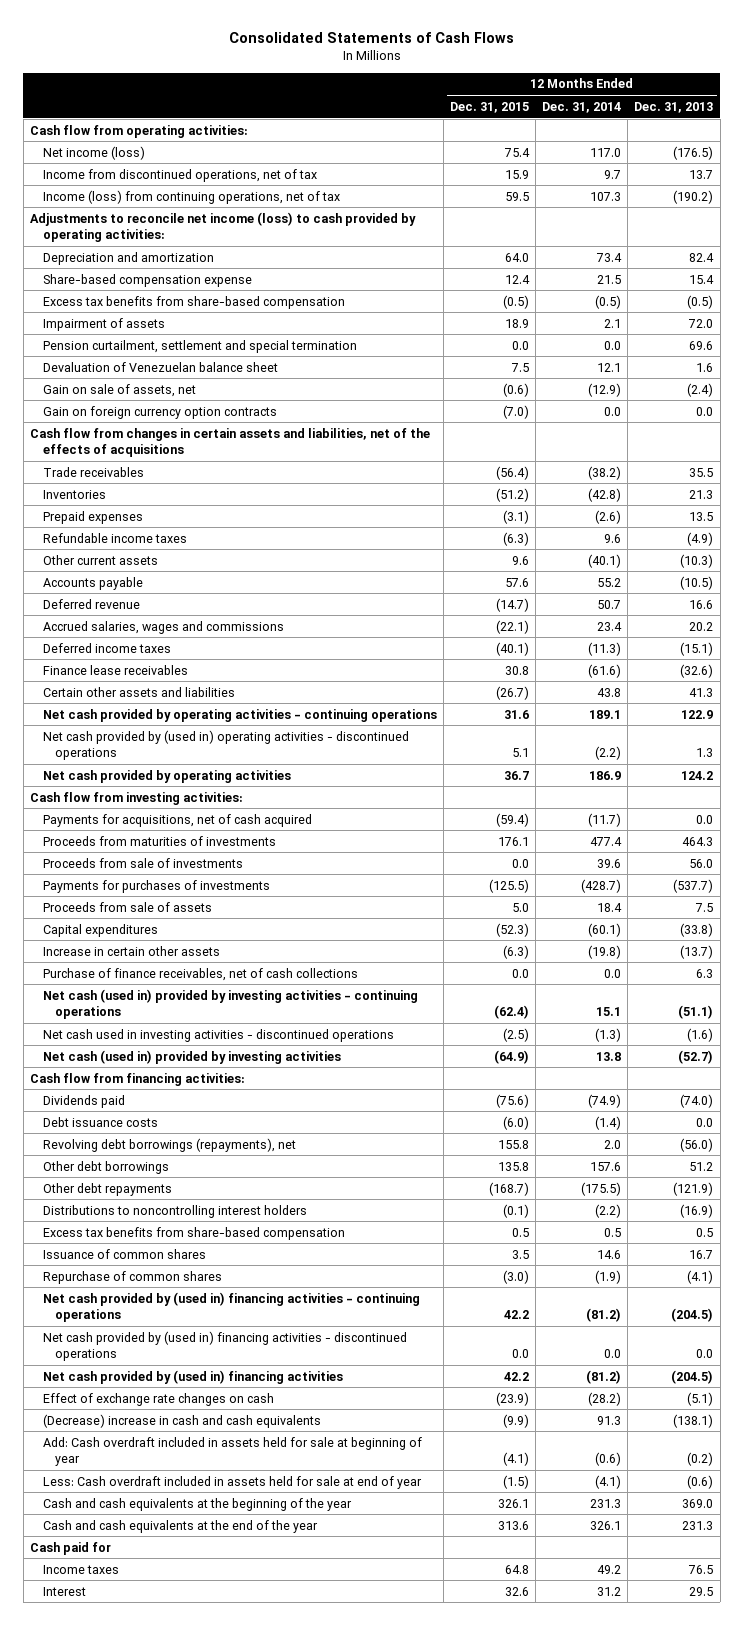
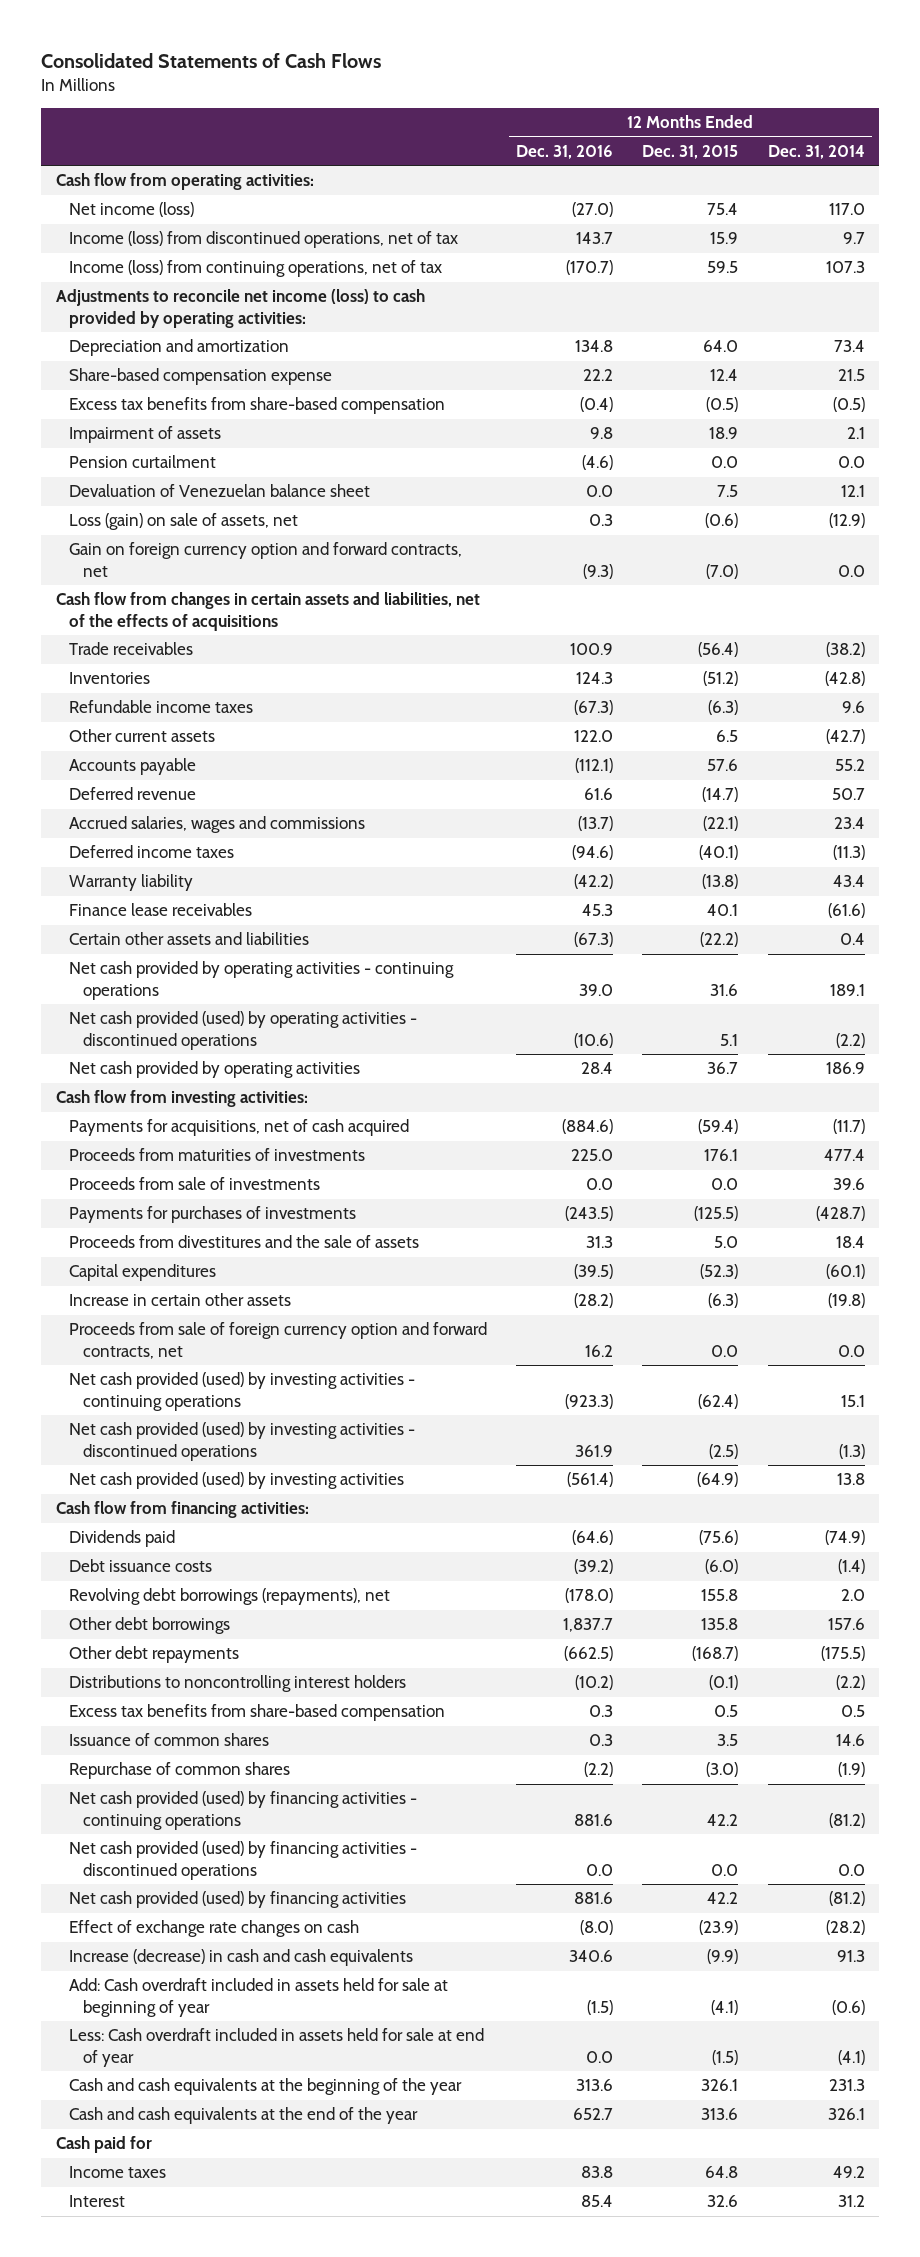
[634,101,714,113] Dec. 31, 2013 -> none
none -> [516,145,614,160] Dec. 31, 2016
[42,168,317,182] Income from discontinued operations, net of tax -> [69,231,459,249] Income (loss) from discontinued operations, net of tax
[42,339,357,353] Pension curtailment, settlement and special termination -> [69,455,217,469] Pension curtailment
[42,383,196,397] Gain on sale of assets, net -> [69,513,299,531] Loss (gain) on sale of assets, net
[42,405,277,419] Gain on foreign currency option contracts -> [69,542,463,578] Gain on foreign currency option and forward contracts, net
[42,510,143,524] Prepaid expenses -> none
[511,555,529,565] 9.6 -> [716,730,739,743] 6.5
[588,553,622,568] (40.1) -> [825,729,865,745] (42.7)
none -> [69,874,194,892] Warranty liability
[504,665,529,675] 30.8 -> [707,904,739,917] 40.1
[495,685,529,700] (26.7) -> [700,932,739,948] (22.2)
[597,687,622,697] 43.8 -> [839,933,865,946] 0.4
[42,729,409,761] Net cash provided by (used in) operating activities - discontinued operations -> [69,1011,418,1051] Net cash provided (used) by operating activities - discontinued operations
[42,901,212,912] Proceeds from sale of assets -> [69,1235,420,1249] Proceeds from divestitures and the sale of assets
[42,967,358,981] Purchase of finance receivables, net of cash collections -> none
none -> [69,1322,488,1360] Proceeds from sale of foreign currency option and forward contracts, net
[42,988,418,1020] Net cash (used in) provided by investing activities - continuing operations -> [69,1372,416,1412] Net cash provided (used) by investing activities - continuing operations
[42,1028,394,1042] Net cash used in investing activities - discontinued operations -> [69,1422,416,1462] Net cash provided (used) by investing activities - discontinued operations
[42,1049,341,1064] Net cash (used in) provided by investing activities -> [69,1472,405,1490] Net cash provided (used) by investing activities
[42,1291,420,1323] Net cash provided by (used in) financing activities - continuing operations -> [69,1791,418,1831] Net cash provided (used) by financing activities - continuing operations
[42,1330,407,1362] Net cash provided by (used in) financing activities - discontinued operations -> [69,1841,418,1881] Net cash provided (used) by financing activities - discontinued operations
[42,1369,343,1384] Net cash provided by (used in) financing activities -> [69,1891,407,1909] Net cash provided (used) by financing activities
[42,1413,321,1428] (Decrease) increase in cash and cash equivalents -> [69,1949,414,1967] Increase (decrease) in cash and cash equivalents

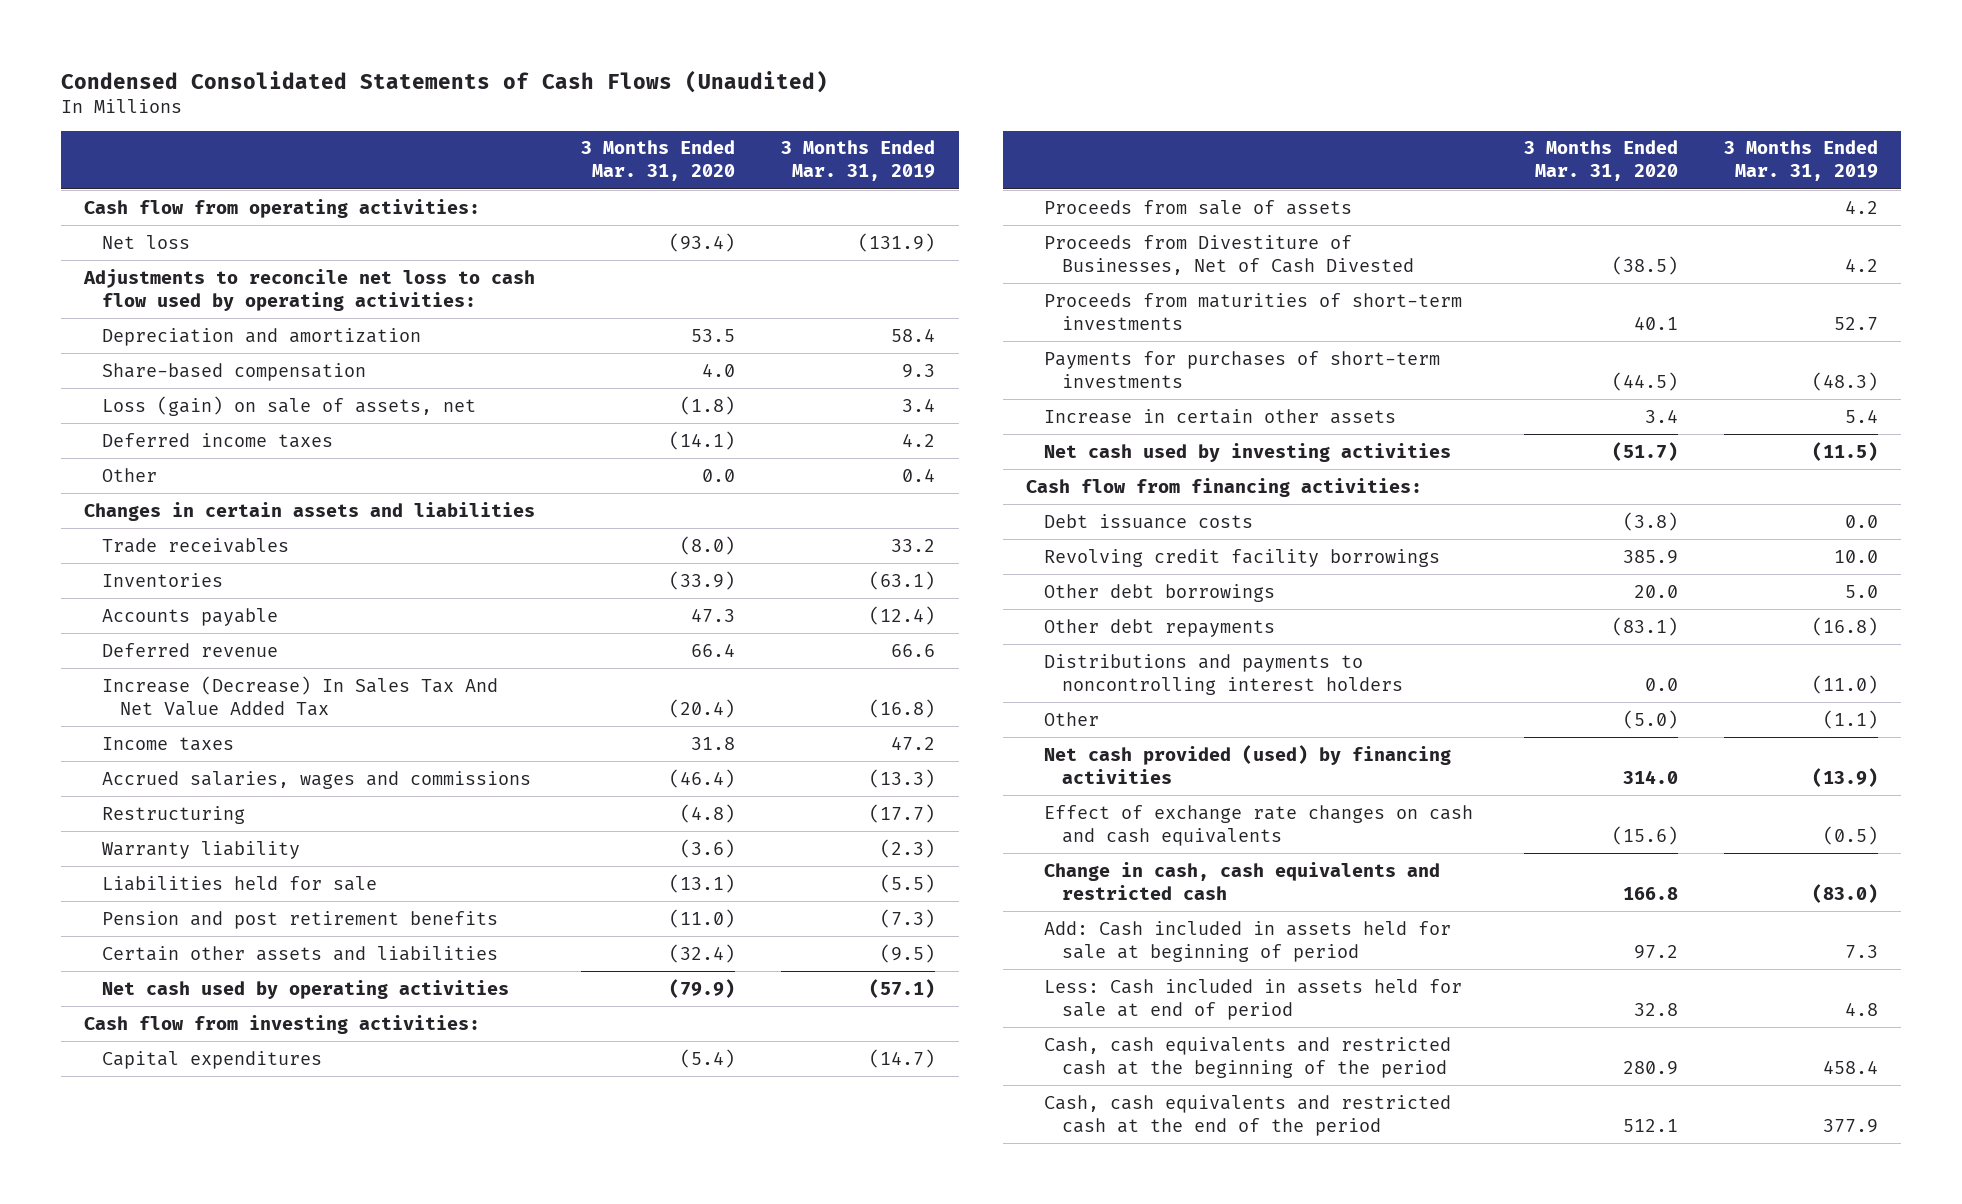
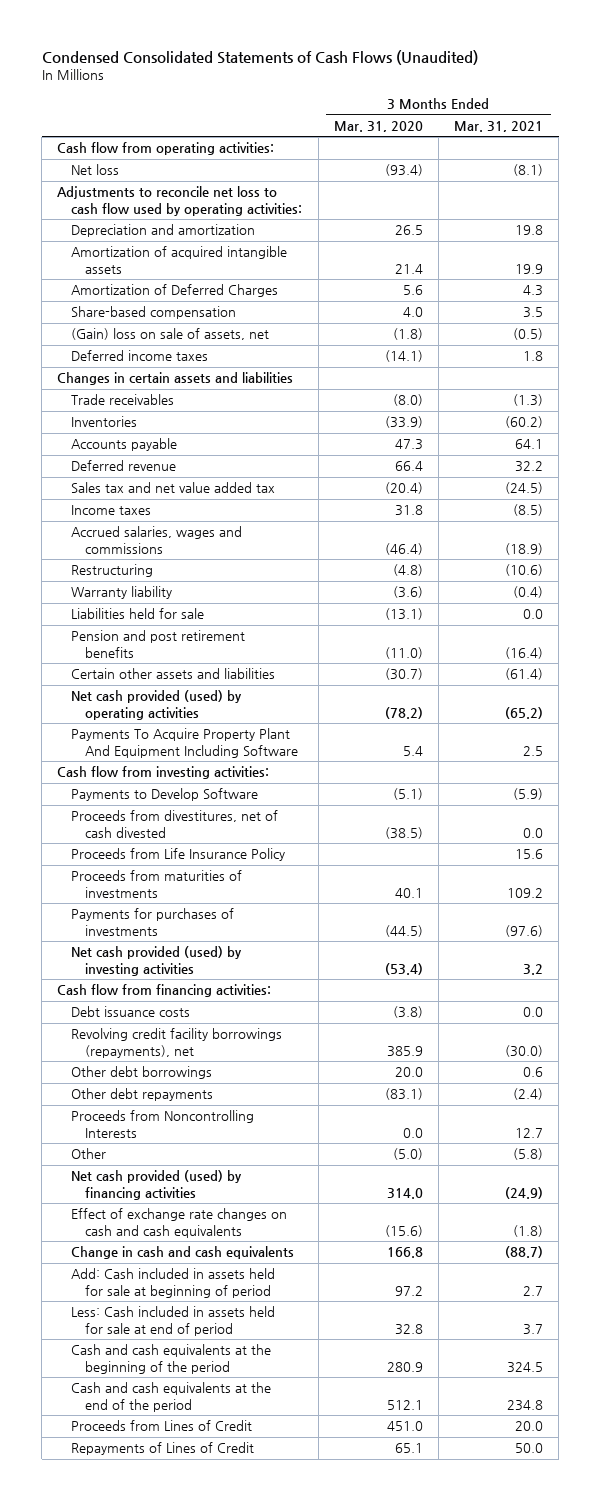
[781,140,936,182] 3 Months Ended Mar. 31, 2019 -> none
none -> [454,120,544,132] Mar. 31, 2021
[691,328,736,342] 53.5 -> [394,225,423,236] 26.5
none -> [71,246,288,274] Amortization of acquired intangible assets
none -> [71,284,279,298] Amortization of Deferred Charges
[101,395,476,416] Loss (gain) on sale of assets, net -> [71,328,270,341] (Gain) loss on sale of assets, net
[101,467,157,482] Other -> none
[101,675,498,716] Increase (Decrease) In Sales Tax And Net Value Added Tax -> [71,482,276,494] Sales tax and net value added tax
[669,943,736,963] (32.4) -> [384,668,423,681] (30.7)
[101,979,509,999] Net cash used by operating activities -> [71,690,243,720] Net cash provided (used) by operating activities
[669,978,736,998] (79.9) -> [384,706,423,719] (78.2)
none -> [71,728,299,758] Payments To Acquire Property Plant And Equipment Including Software
[101,1050,322,1069] Capital expenditures -> none
[1044,199,1353,215] Proceeds from sale of assets -> none
[1044,408,1397,424] Increase in certain other assets -> none
none -> [71,788,259,802] Payments to Develop Software
[1044,234,1414,275] Proceeds from Divestiture of Businesses, Net of Cash Divested -> [71,810,279,838] Proceeds from divestitures, net of cash divested
none -> [71,848,286,862] Proceeds from Life Insurance Policy
[1044,292,1463,330] Proceeds from maturities of short-term investments -> [71,870,243,898] Proceeds from maturities of investments
[1044,350,1441,388] Payments for purchases of short-term investments -> [71,908,235,936] Payments for purchases of investments
[1044,442,1452,462] Net cash used by investing activities -> [71,946,243,976] Net cash provided (used) by investing activities
[1611,441,1678,461] (51.7) -> [384,962,423,975] (53.4)
[1044,548,1441,567] Revolving credit facility borrowings -> [71,1028,283,1058] Revolving credit facility borrowings (repayments), net
[1044,653,1403,695] Distributions and payments to noncontrolling interest holders -> none
none -> [71,1110,255,1138] Proceeds from Noncontrolling Interests
[1044,861,1441,900] Change in cash, cash equivalents and restricted cash -> [71,1246,295,1260] Change in cash and cash equivalents
[1044,1036,1452,1078] Cash, cash equivalents and restricted cash at the beginning of the period -> [71,1344,272,1374] Cash and cash equivalents at the beginning of the period
[1044,1094,1452,1136] Cash, cash equivalents and restricted cash at the end of the period -> [71,1382,272,1412] Cash and cash equivalents at the end of the period
none -> [71,1420,253,1432] Proceeds from Lines of Credit
none -> [71,1442,255,1456] Repayments of Lines of Credit

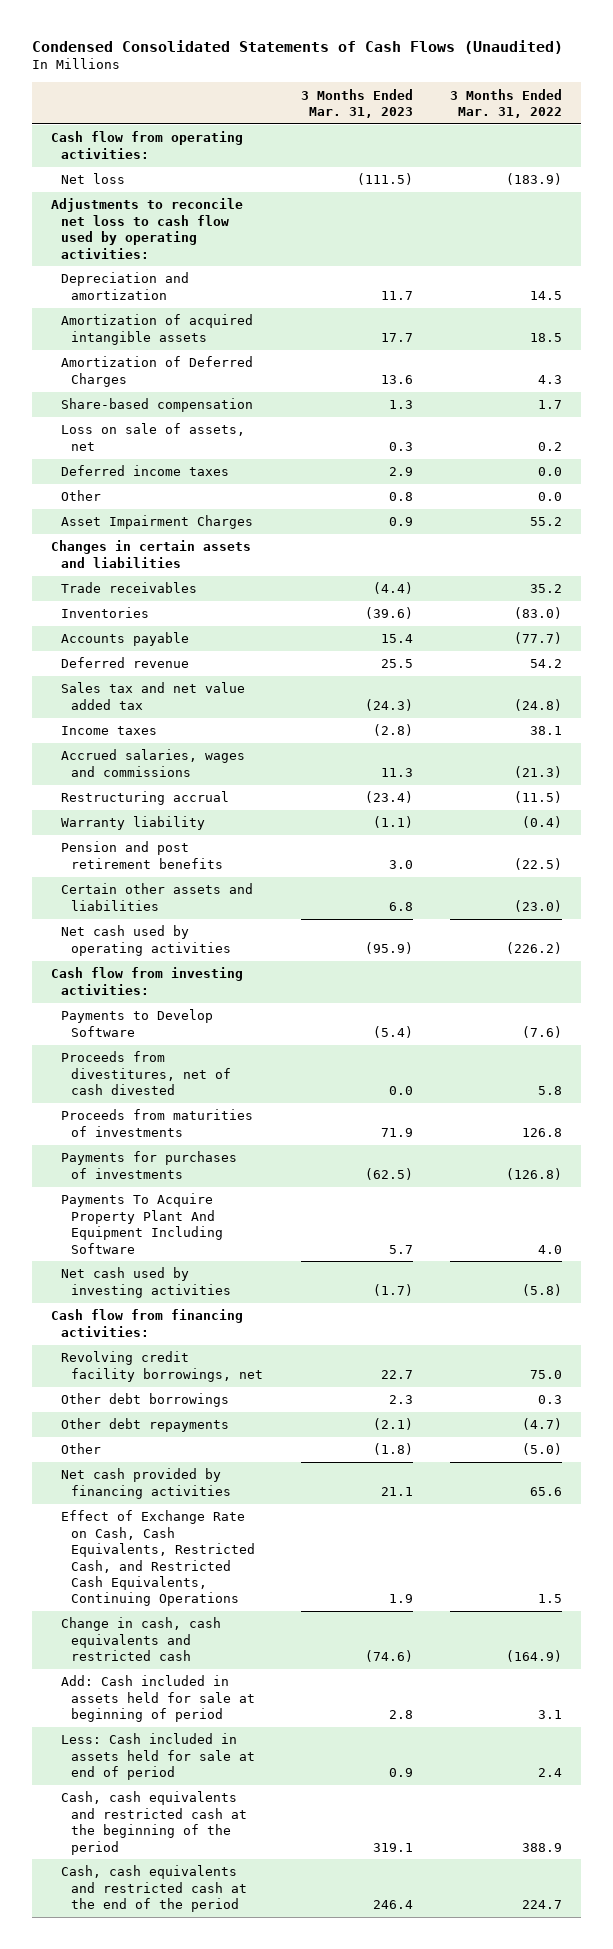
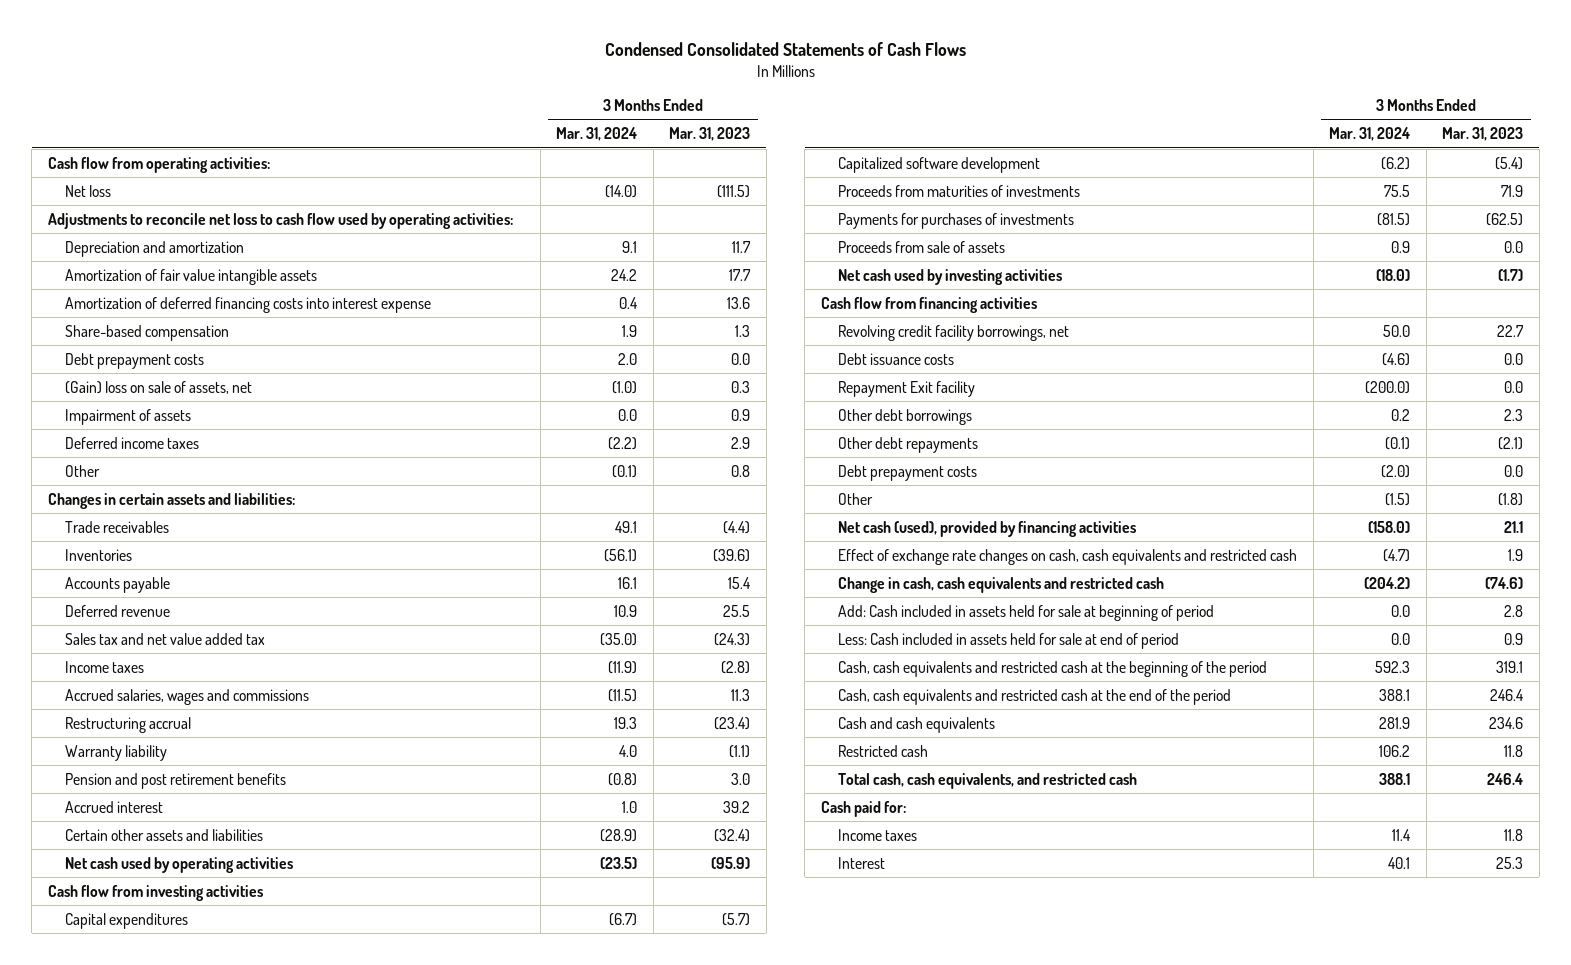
[31,39,563,54] Condensed Consolidated Statements of Cash Flows (Unaudited) -> [604,41,966,56] Condensed Consolidated Statements of Cash Flows
[450,88,563,118] 3 Months Ended Mar. 31, 2022 -> none
none -> [556,127,638,142] Mar. 31, 2024
[60,314,253,345] Amortization of acquired intangible assets -> [65,268,318,285] Amortization of fair value intangible assets
[60,356,253,387] Amortization of Deferred Charges -> [65,296,432,313] Amortization of deferred financing costs into interest expense
none -> [65,352,205,369] Debt prepayment costs
[60,423,245,451] Loss on sale of assets, net -> [65,380,253,394] (Gain) loss on sale of assets, net
none -> [65,408,192,425] Impairment of assets
[60,515,253,530] Asset Impairment Charges -> none
[50,540,251,568] Changes in certain assets and liabilities -> [47,492,295,509] Changes in certain assets and liabilities:
none -> [65,800,164,813] Accrued interest
[388,901,413,911] 6.8 -> [714,828,751,842] (32.4)
[60,1009,213,1037] Payments to Develop Software -> none
[60,1051,231,1096] Proceeds from divestitures, net of cash divested -> none
[50,967,243,995] Cash flow from investing activities: -> [47,884,263,901] Cash flow from investing activities
none -> [65,912,189,929] Capital expenditures
none -> [838,156,1041,173] Capitalized software development
[60,1193,223,1254] Payments To Acquire Property Plant And Equipment Including Software -> none
none -> [838,240,1006,253] Proceeds from sale of assets
[50,1309,243,1337] Cash flow from financing activities: -> [820,296,1037,313] Cash flow from financing activities
none -> [838,352,955,365] Debt issuance costs
none -> [838,380,976,397] Repayment Exit facility
none -> [838,464,978,481] Debt prepayment costs
[60,1468,231,1499] Net cash provided by financing activities -> [838,520,1137,537] Net cash (used), provided by financing activities
[60,1510,255,1607] Effect of Exchange Rate on Cash, Cash Equivalents, Restricted Cash, and Restricted Cash Equivalents, Continuing Operations -> [838,548,1298,565] Effect of exchange rate changes on cash, cash equivalents and restricted cash
none -> [838,716,996,733] Cash and cash equivalents
none -> [838,744,929,757] Restricted cash
none -> [838,772,1138,789] Total cash, cash equivalents, and restricted cash
none -> [820,800,906,817] Cash paid for:
none -> [838,828,918,841] Income taxes
none -> [838,856,886,869] Interest

